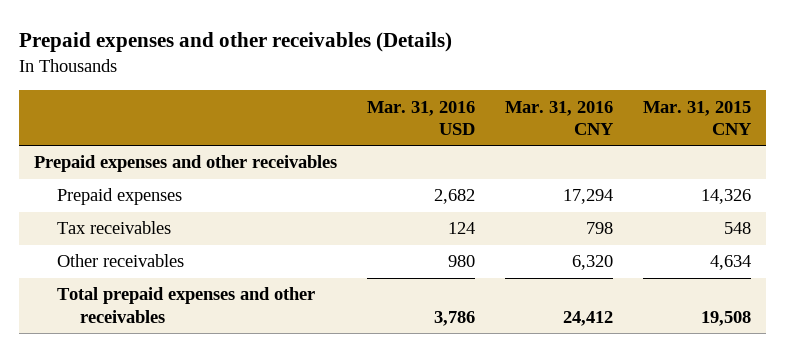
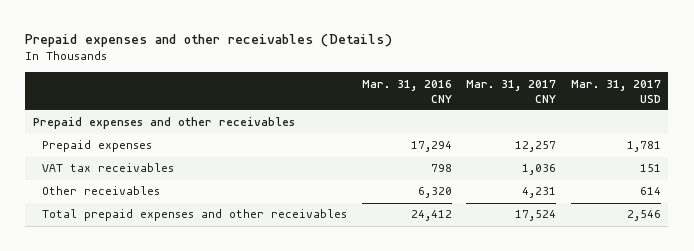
[366,100,475,135] Mar. 31, 2016 USD -> none
[642,100,752,135] Mar. 31, 2015 CNY -> none
none -> [466,79,557,103] Mar. 31, 2017 CNY
none -> [570,79,661,103] Mar. 31, 2017 USD
[57,221,172,235] Tax receivables -> [42,163,175,173] VAT tax receivables

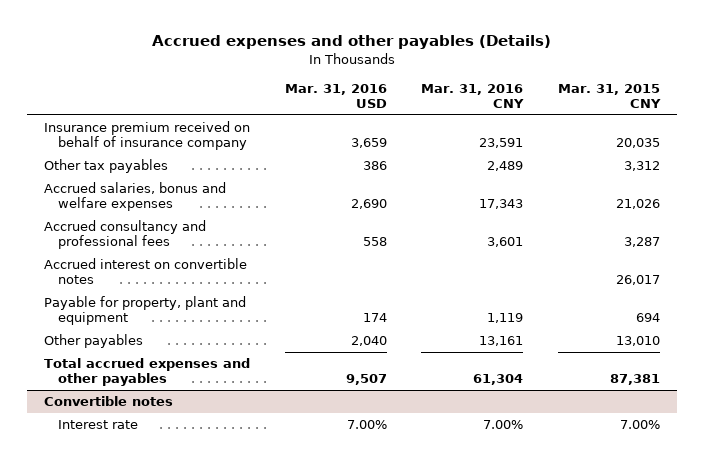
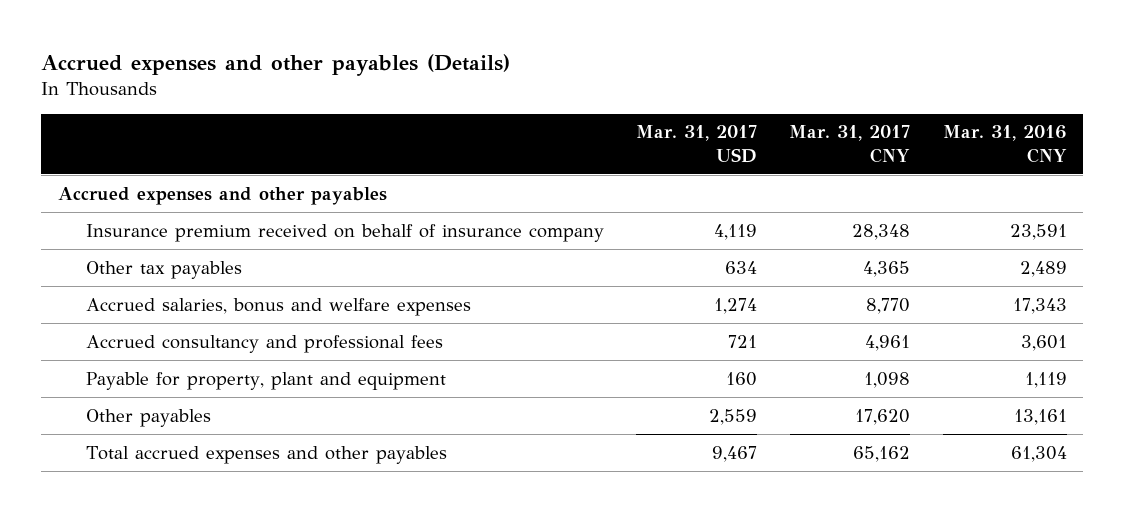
[284,83,387,108] Mar. 31, 2016 USD -> none
[558,83,662,108] Mar. 31, 2015 CNY -> none
none -> [636,125,758,163] Mar. 31, 2017 USD
none -> [789,125,911,163] Mar. 31, 2017 CNY
none -> [57,186,387,205] Accrued expenses and other payables
[44,258,248,285] Accrued interest on convertible notes -> none
[44,396,174,407] Convertible notes -> none
[57,420,138,430] Interest rate -> none

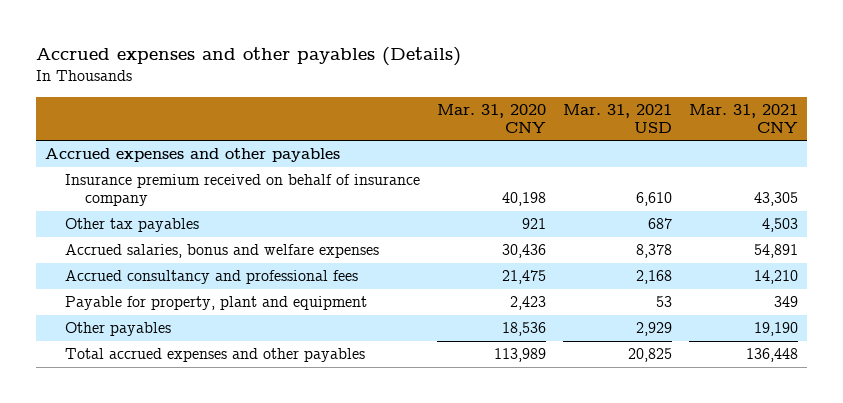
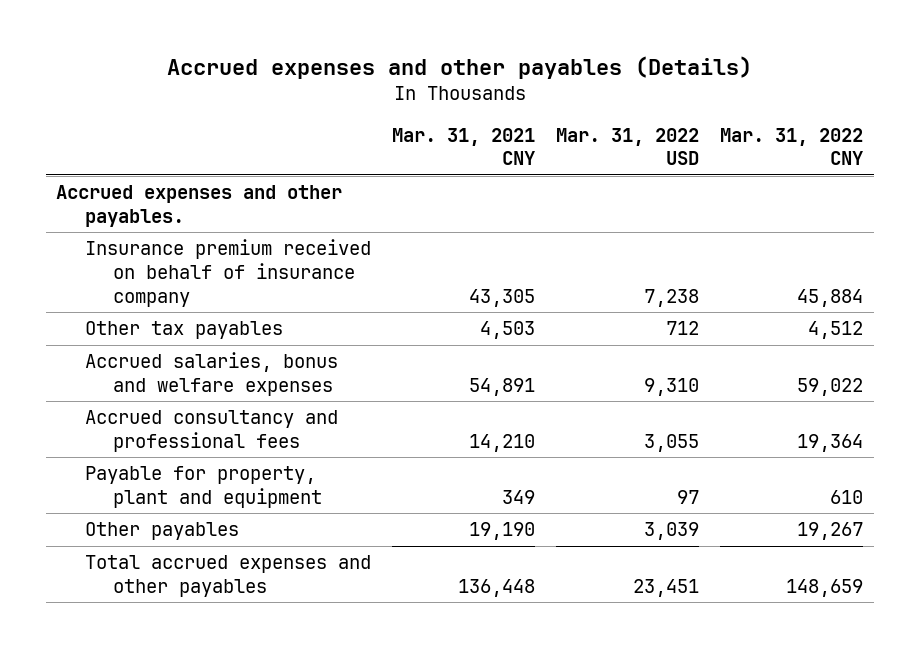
[436,104,546,134] Mar. 31, 2020 CNY -> none
[563,104,673,134] Mar. 31, 2021 USD -> none
none -> [555,127,699,166] Mar. 31, 2022 USD
none -> [719,127,863,166] Mar. 31, 2022 CNY
[44,148,340,163] Accrued expenses and other payables -> [56,185,343,227] Accrued expenses and other payables.

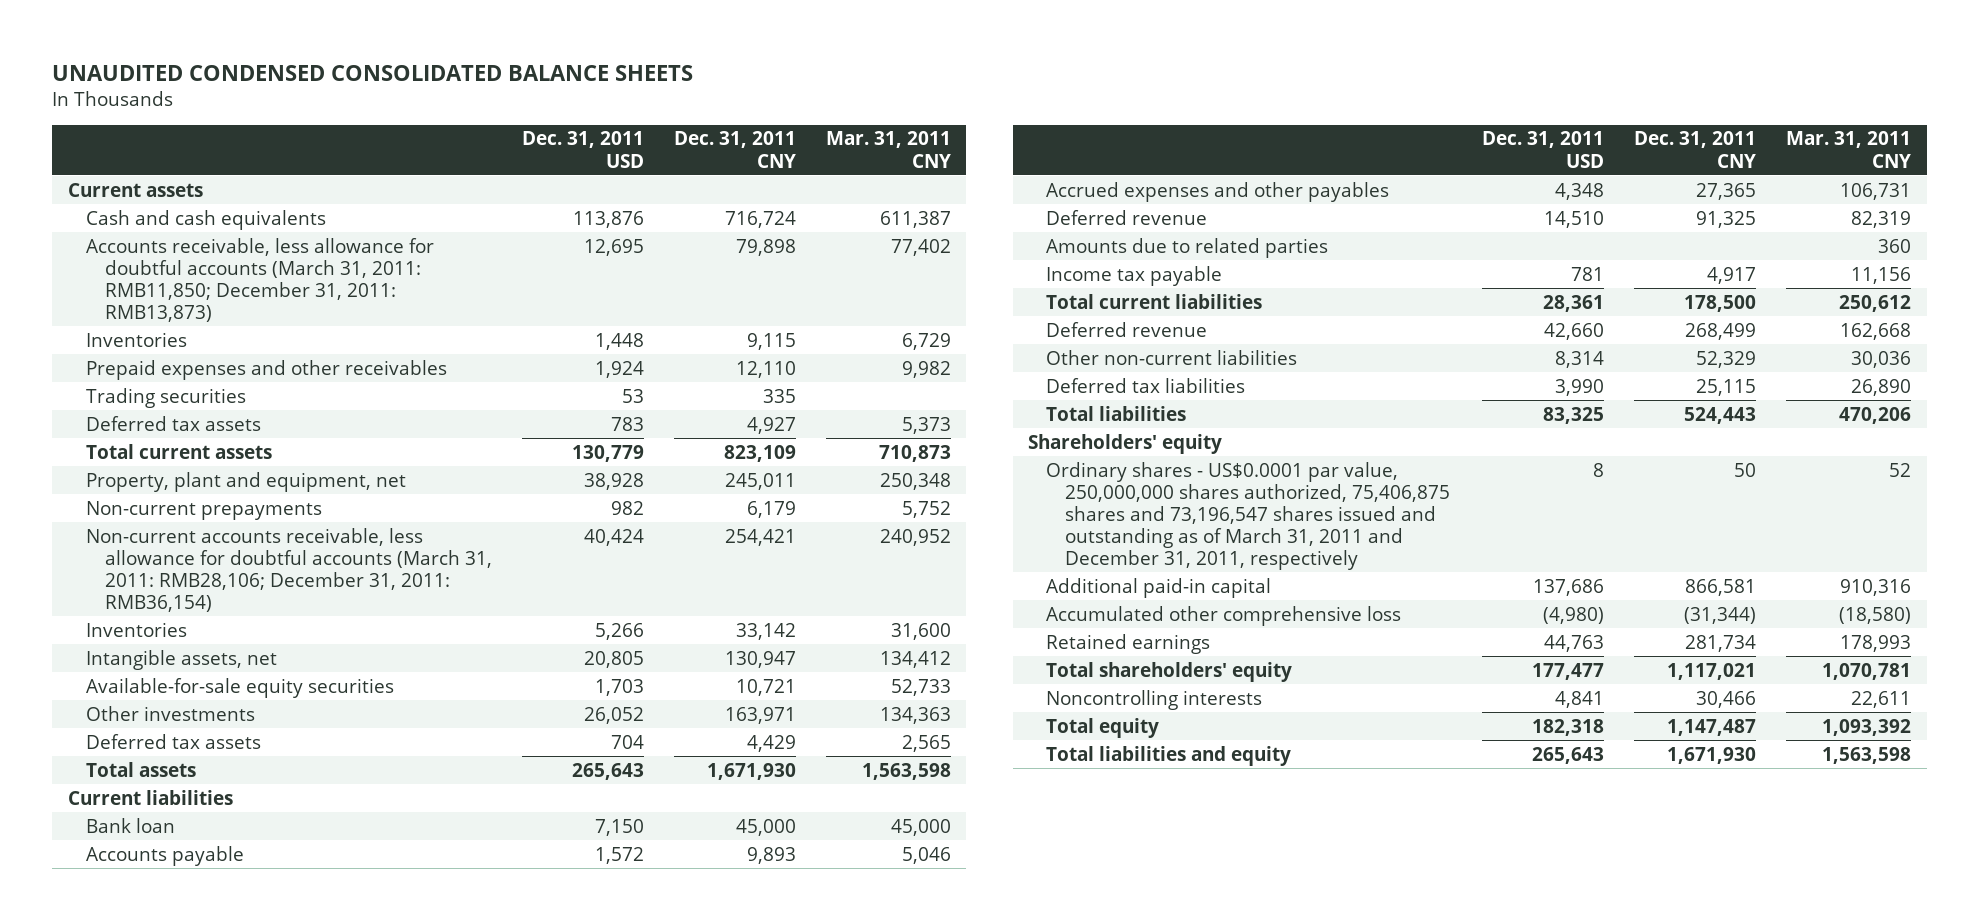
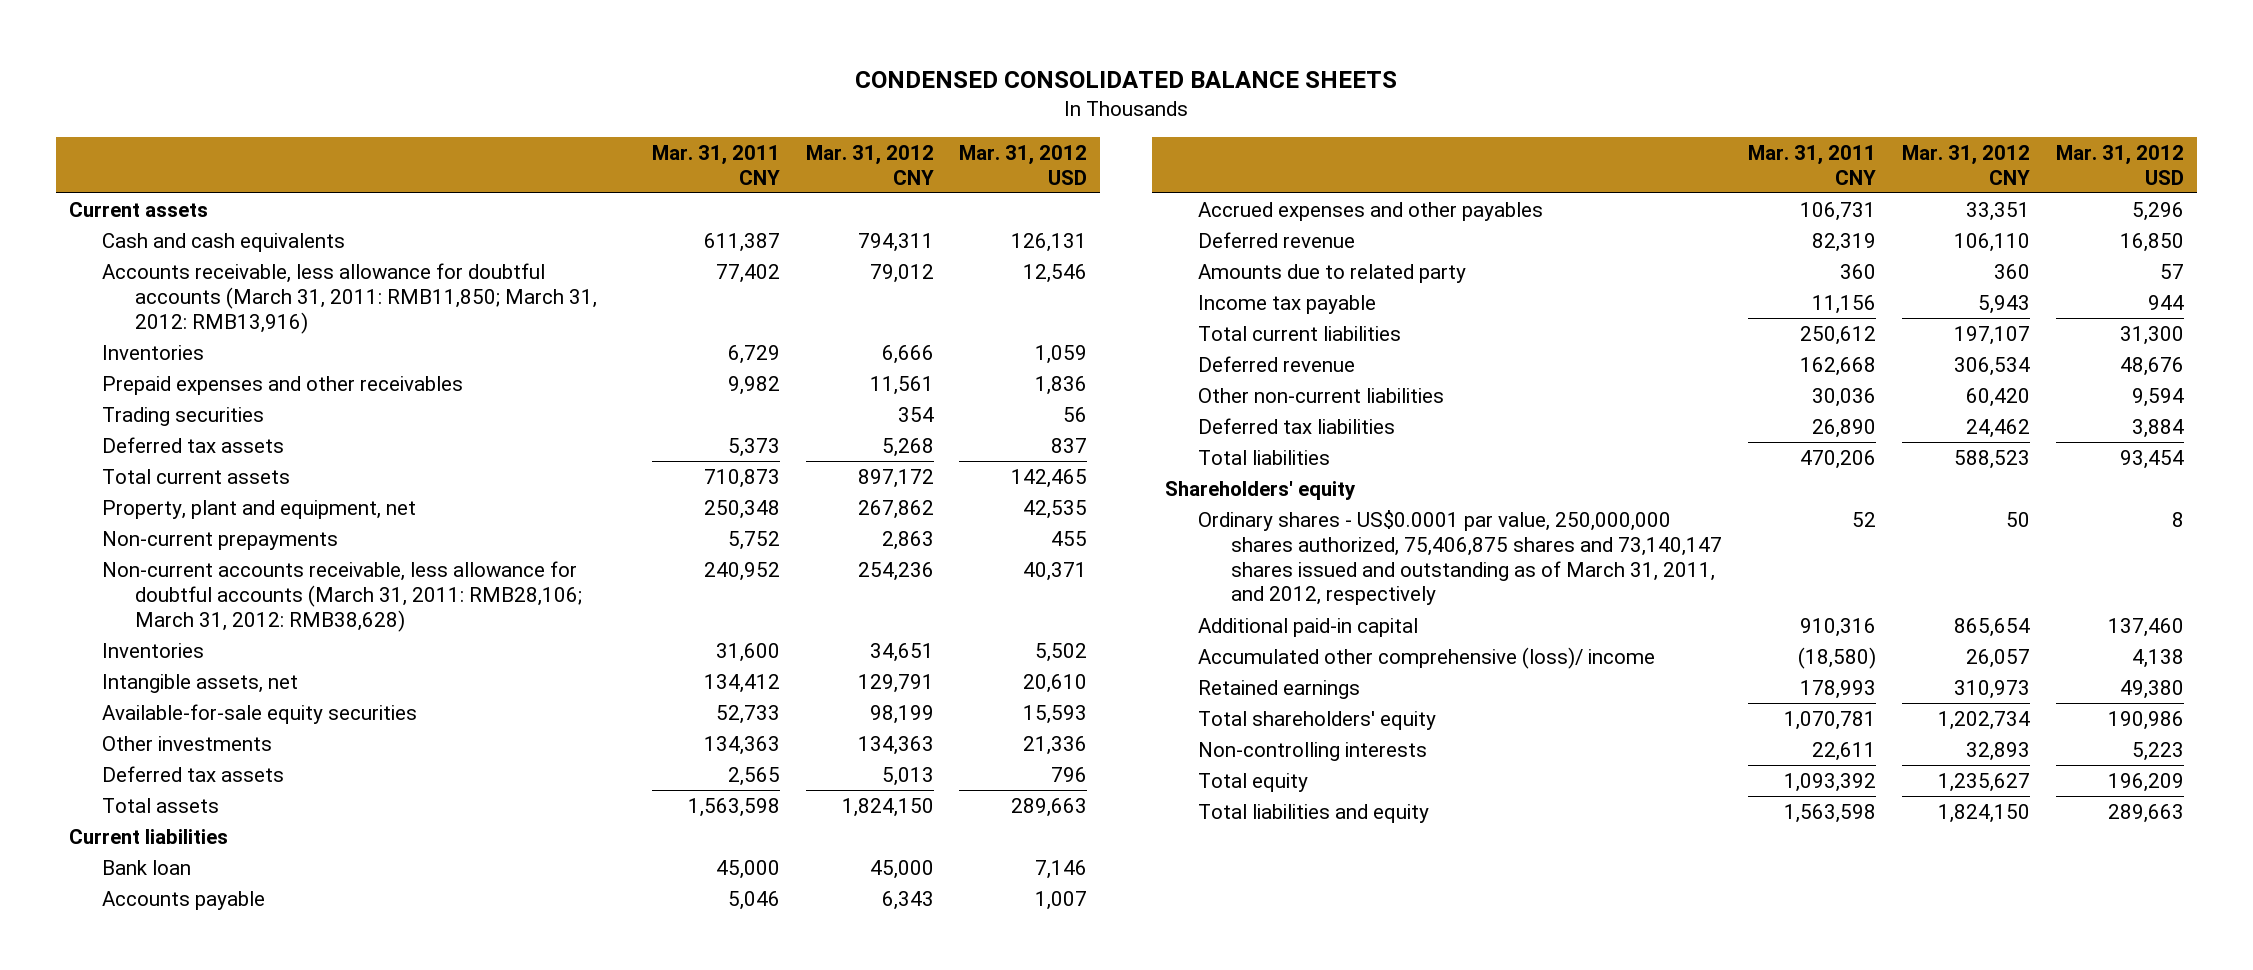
[52,65,694,82] UNAUDITED CONDENSED CONSOLIDATED BALANCE SHEETS -> [855,71,1398,89] CONDENSED CONSOLIDATED BALANCE SHEETS
[521,131,644,168] Dec. 31, 2011 USD -> none
[674,131,797,168] Dec. 31, 2011 CNY -> none
none -> [805,144,934,185] Mar. 31, 2012 CNY
none -> [959,144,1088,185] Mar. 31, 2012 USD
[86,237,435,322] Accounts receivable, less allowance for doubtful accounts (March 31, 2011: RMB11,850; December 31, 2011: RMB13,873) -> [101,262,597,334] Accounts receivable, less allowance for doubtful accounts (March 31, 2011: RMB11,850; March 31, 2012: RMB13,916)
[86,527,492,612] Non-current accounts receivable, less allowance for doubtful accounts (March 31, 2011: RMB28,106; December 31, 2011: RMB36,154) -> [101,560,582,632] Non-current accounts receivable, less allowance for doubtful accounts (March 31, 2011: RMB28,106; March 31, 2012: RMB38,628)
[1046,237,1329,258] Amounts due to related parties -> [1198,263,1467,283] Amounts due to related party
[1046,461,1450,570] Ordinary shares - US$0.0001 par value, 250,000,000 shares authorized, 75,406,875 shares and 73,196,547 shares issued and outstanding as of March 31, 2011 and December 31, 2011, respectively -> [1198,509,1723,606] Ordinary shares - US$0.0001 par value, 250,000,000 shares authorized, 75,406,875 shares and 73,140,147 shares issued and outstanding as of March 31, 2011, and 2012, respectively
[1046,605,1402,626] Accumulated other comprehensive loss -> [1198,646,1656,669] Accumulated other comprehensive (loss)/ income
[1046,689,1263,710] Noncontrolling interests -> [1198,741,1428,761] Non-controlling interests

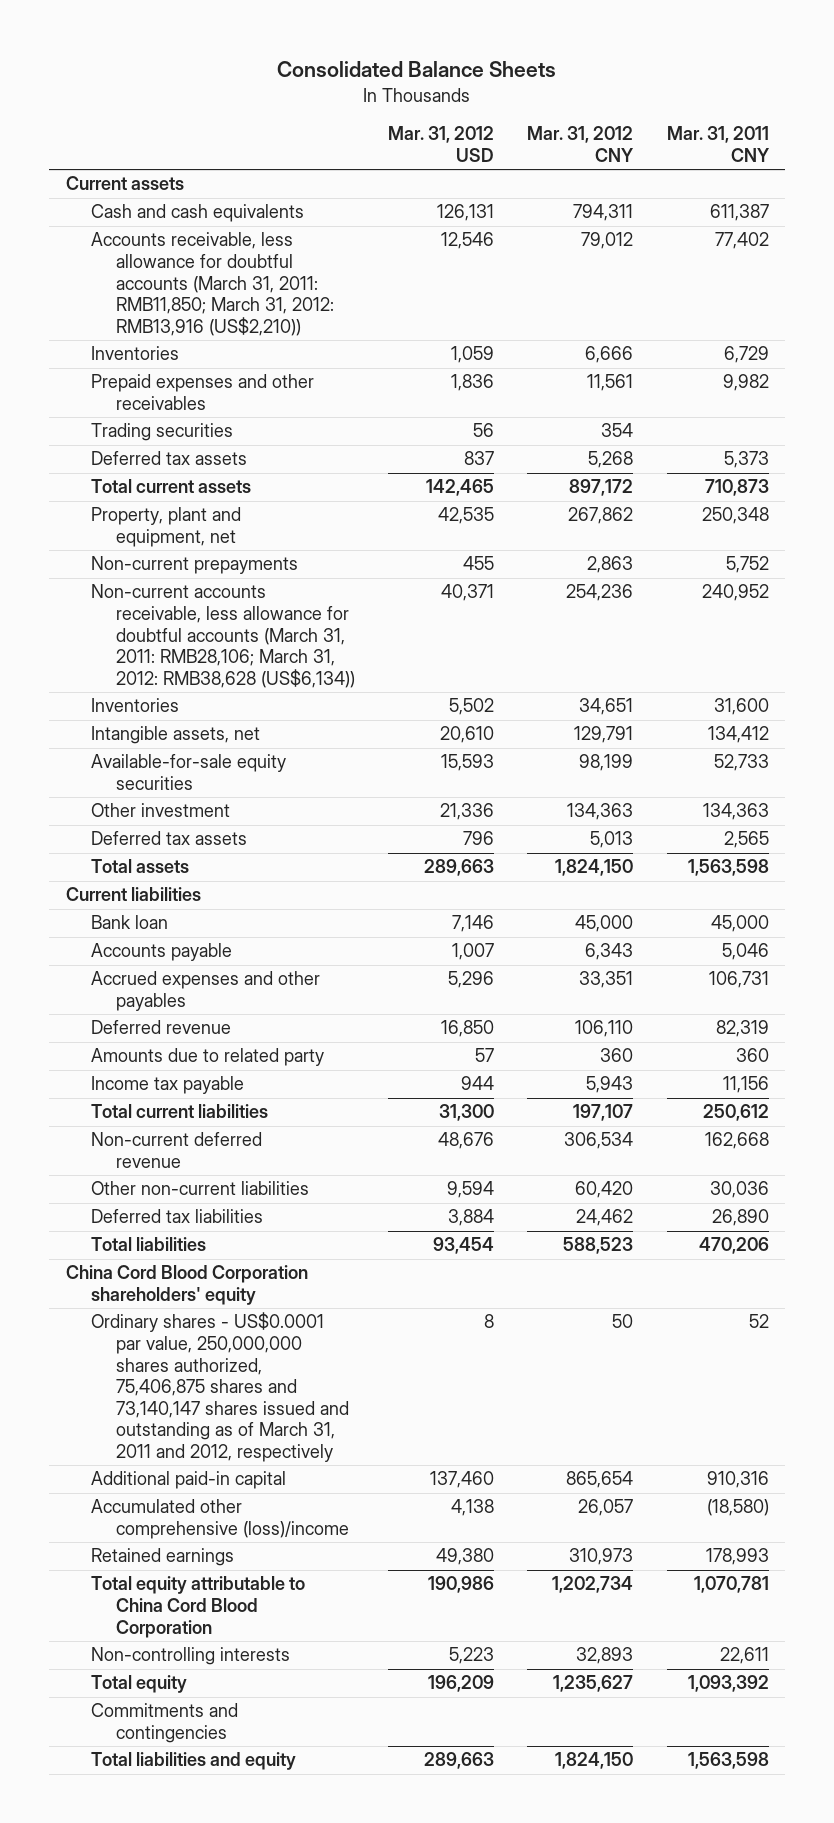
[855,71,1398,89] CONDENSED CONSOLIDATED BALANCE SHEETS -> [277,61,557,78] Consolidated Balance Sheets
[101,262,597,334] Accounts receivable, less allowance for doubtful accounts (March 31, 2011: RMB11,850; March 31, 2012: RMB13,916) -> [90,232,335,336] Accounts receivable, less allowance for doubtful accounts (March 31, 2011: RMB11,850; March 31, 2012: RMB13,916 (US$2,210))
[101,560,582,632] Non-current accounts receivable, less allowance for doubtful accounts (March 31, 2011: RMB28,106; March 31, 2012: RMB38,628) -> [90,584,356,688] Non-current accounts receivable, less allowance for doubtful accounts (March 31, 2011: RMB28,106; March 31, 2012: RMB38,628 (US$6,134))
[101,735,272,751] Other investments -> [90,803,230,818] Other investment
[1198,355,1356,372] Deferred revenue -> [90,1132,262,1168] Non-current deferred revenue
[1165,480,1357,500] Shareholders' equity -> [65,1265,308,1305] China Cord Blood Corporation shareholders' equity
[1198,509,1723,606] Ordinary shares - US$0.0001 par value, 250,000,000 shares authorized, 75,406,875 shares and 73,140,147 shares issued and outstanding as of March 31, 2011, and 2012, respectively -> [90,1312,350,1462] Ordinary shares - US$0.0001 par value, 250,000,000 shares authorized, 75,406,875 shares and 73,140,147 shares issued and outstanding as of March 31, 2011 and 2012, respectively
[1198,646,1656,669] Accumulated other comprehensive (loss)/ income -> [90,1499,350,1539] Accumulated other comprehensive (loss)/income
[1198,710,1437,730] Total shareholders' equity -> [90,1576,305,1638] Total equity attributable to China Cord Blood Corporation
none -> [90,1703,238,1743] Commitments and contingencies

